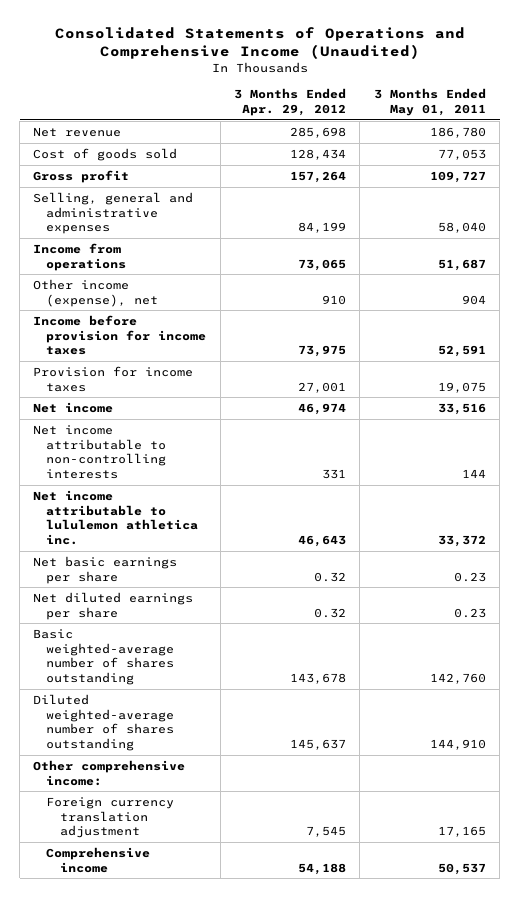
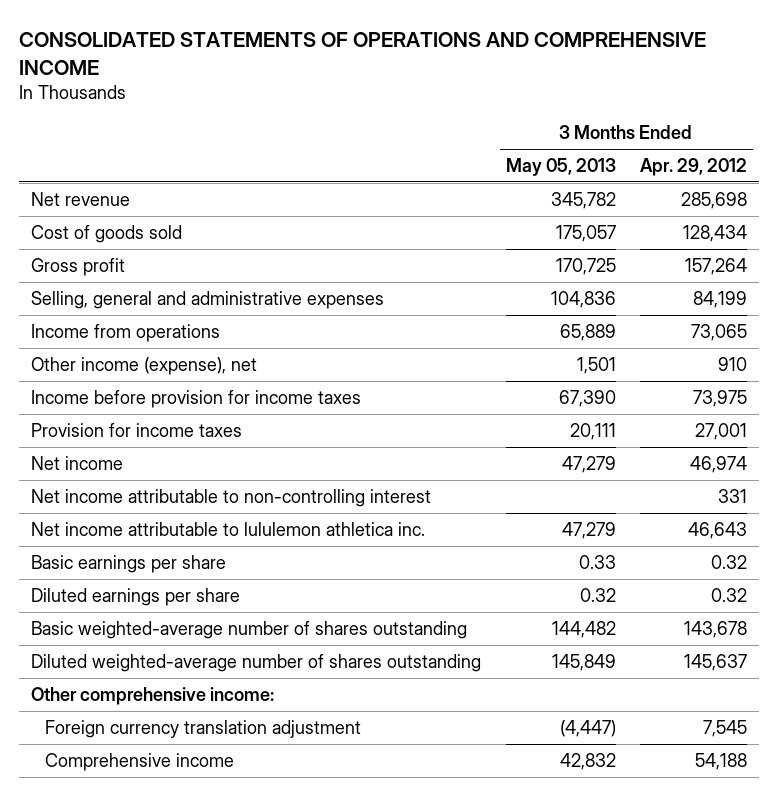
[54,26,465,59] Consolidated Statements of Operations and Comprehensive Income (Unaudited) -> [19,32,707,75] CONSOLIDATED STATEMENTS OF OPERATIONS AND COMPREHENSIVE INCOME
[373,88,486,117] 3 Months Ended May 01, 2011 -> none
none -> [505,158,616,177] May 05, 2013
[33,424,167,480] Net income attributable to non-controlling interests -> [31,488,432,507] Net income attributable to non-controlling interest
[33,555,178,584] Net basic earnings per share -> [31,554,227,573] Basic earnings per share
[33,591,194,620] Net diluted earnings per share -> [31,587,241,606] Diluted earnings per share

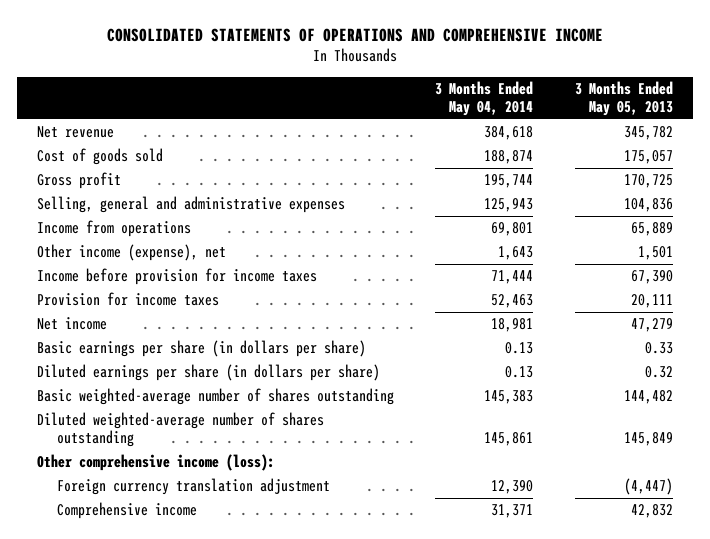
[639,158,747,177] Apr. 29, 2012 -> none
none -> [435,81,534,117] 3 Months Ended May 04, 2014
[31,488,432,507] Net income attributable to non-controlling interest -> none
[31,521,426,536] Net income attributable to lululemon athletica inc. -> none
[31,554,227,573] Basic earnings per share -> [37,340,367,358] Basic earnings per share (in dollars per share)
[31,587,241,606] Diluted earnings per share -> [37,364,381,382] Diluted earnings per share (in dollars per share)
[31,686,275,705] Other comprehensive income: -> [37,454,276,472] Other comprehensive income (loss):

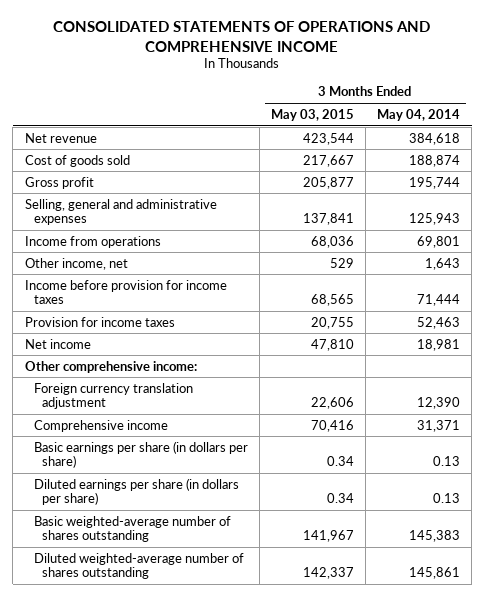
[574,81,673,117] 3 Months Ended May 05, 2013 -> none
none -> [270,108,354,121] May 03, 2015
[37,244,227,262] Other income (expense), net -> [24,257,128,270] Other income, net
none -> [24,360,197,373] Other comprehensive income:
[57,478,331,496] Foreign currency translation adjustment -> [33,382,193,410] Foreign currency translation adjustment
[57,502,198,520] Comprehensive income -> [33,419,168,432] Comprehensive income
[37,454,276,472] Other comprehensive income (loss): -> none

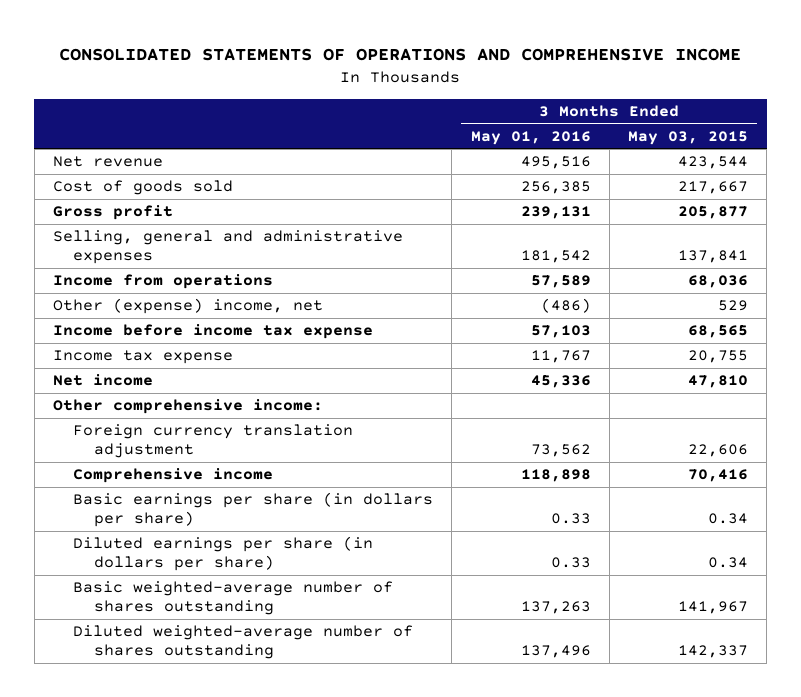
[377,108,461,121] May 04, 2014 -> none
none -> [470,130,591,145] May 01, 2016
[24,257,128,270] Other income, net -> [52,298,323,315] Other (expense) income, net
[24,279,227,305] Income before provision for income taxes -> [52,324,373,340] Income before income tax expense
[24,316,175,327] Provision for income taxes -> [52,350,233,365] Income tax expense

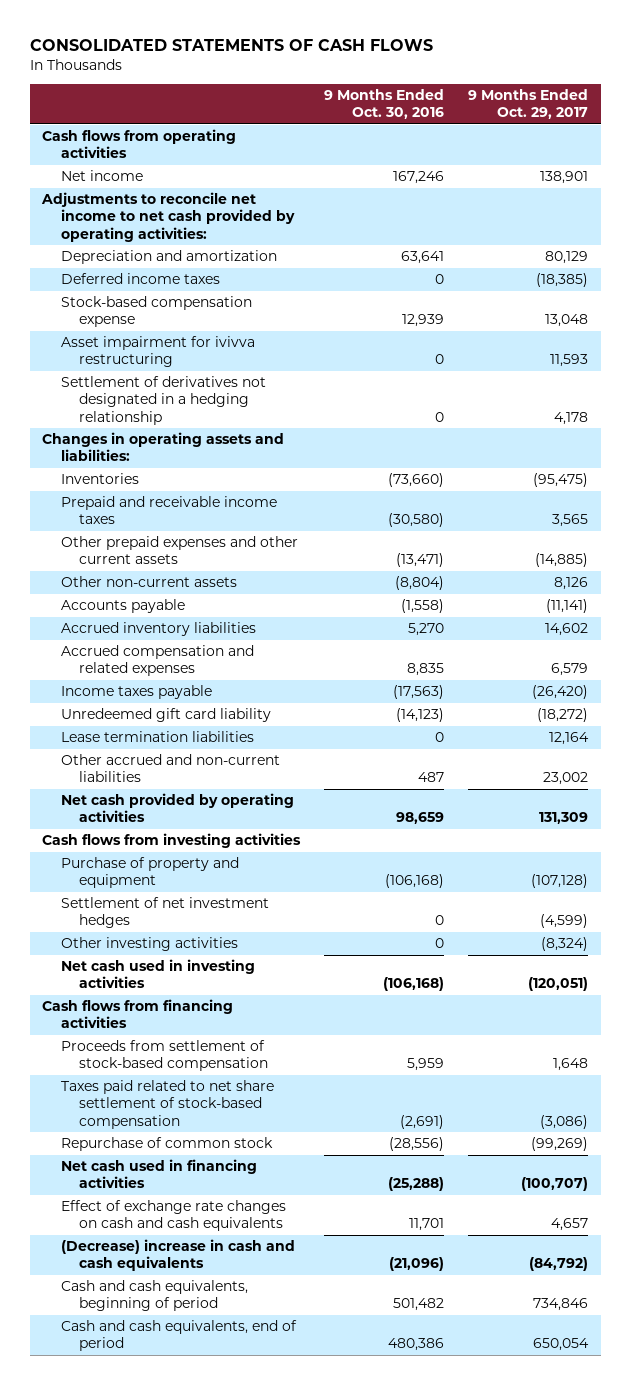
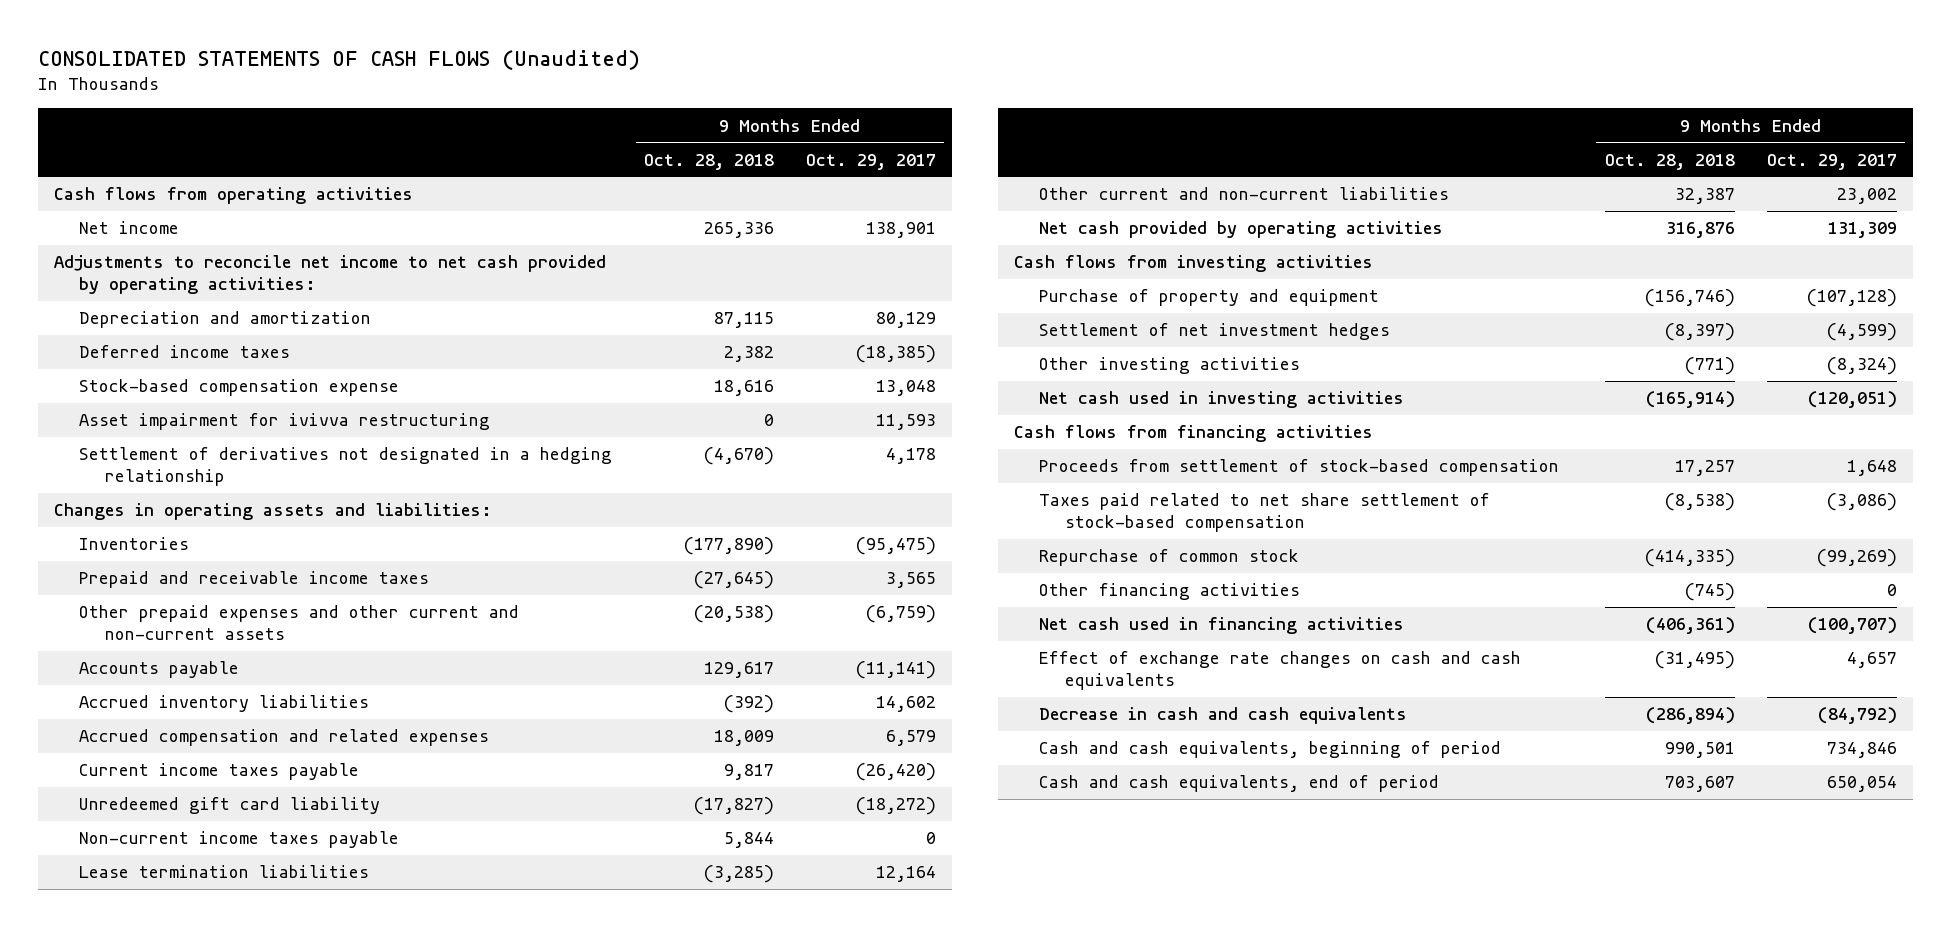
[29,39,433,52] CONSOLIDATED STATEMENTS OF CASH FLOWS -> [37,49,640,70] CONSOLIDATED STATEMENTS OF CASH FLOWS (Unaudited)
[324,88,445,120] 9 Months Ended Oct. 30, 2016 -> none
none -> [644,153,775,170] Oct. 28, 2018
[60,576,237,588] Other non-current assets -> none
[60,536,298,565] Other prepaid expenses and other current assets -> [79,605,520,641] Other prepaid expenses and other current and non-current assets
[535,553,589,568] (14,885) -> [866,605,937,624] (6,759)
[60,685,212,700] Income taxes payable -> [79,763,360,781] Current income taxes payable
none -> [79,831,400,849] Non-current income taxes payable
[60,754,280,783] Other accrued and non-current liabilities -> [1039,187,1450,201] Other current and non-current liabilities
none -> [1039,583,1301,601] Other financing activities
[60,1239,295,1272] (Decrease) increase in cash and cash equivalents -> [1039,707,1408,725] Decrease in cash and cash equivalents

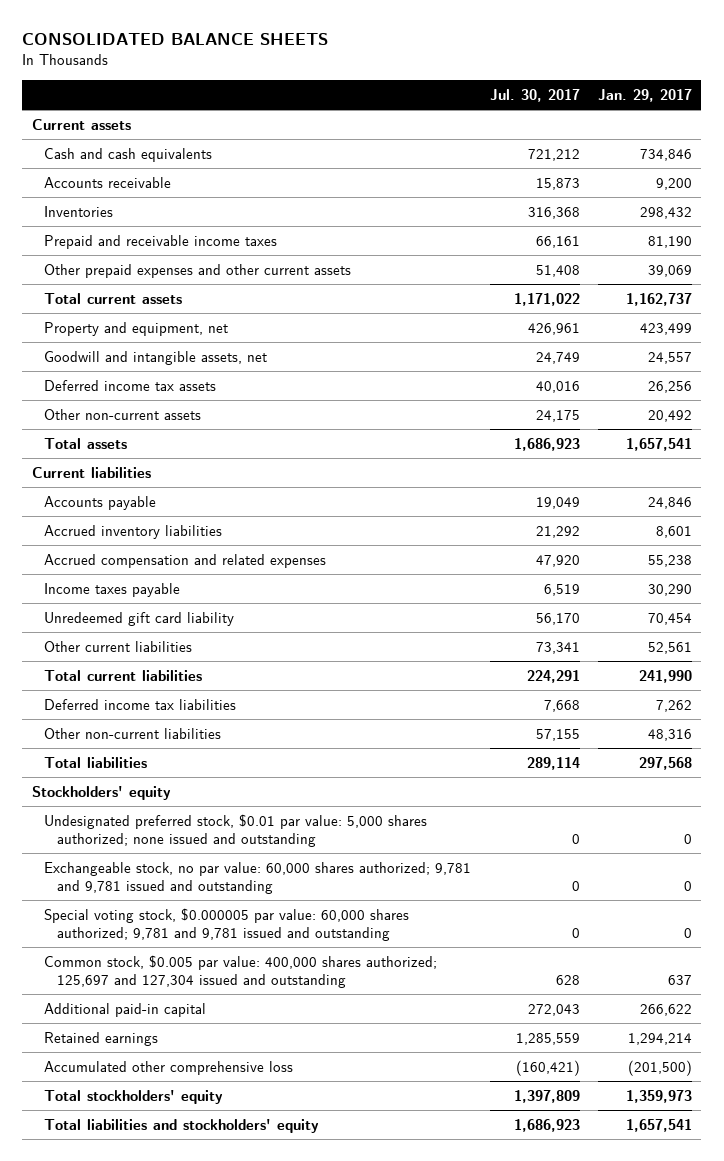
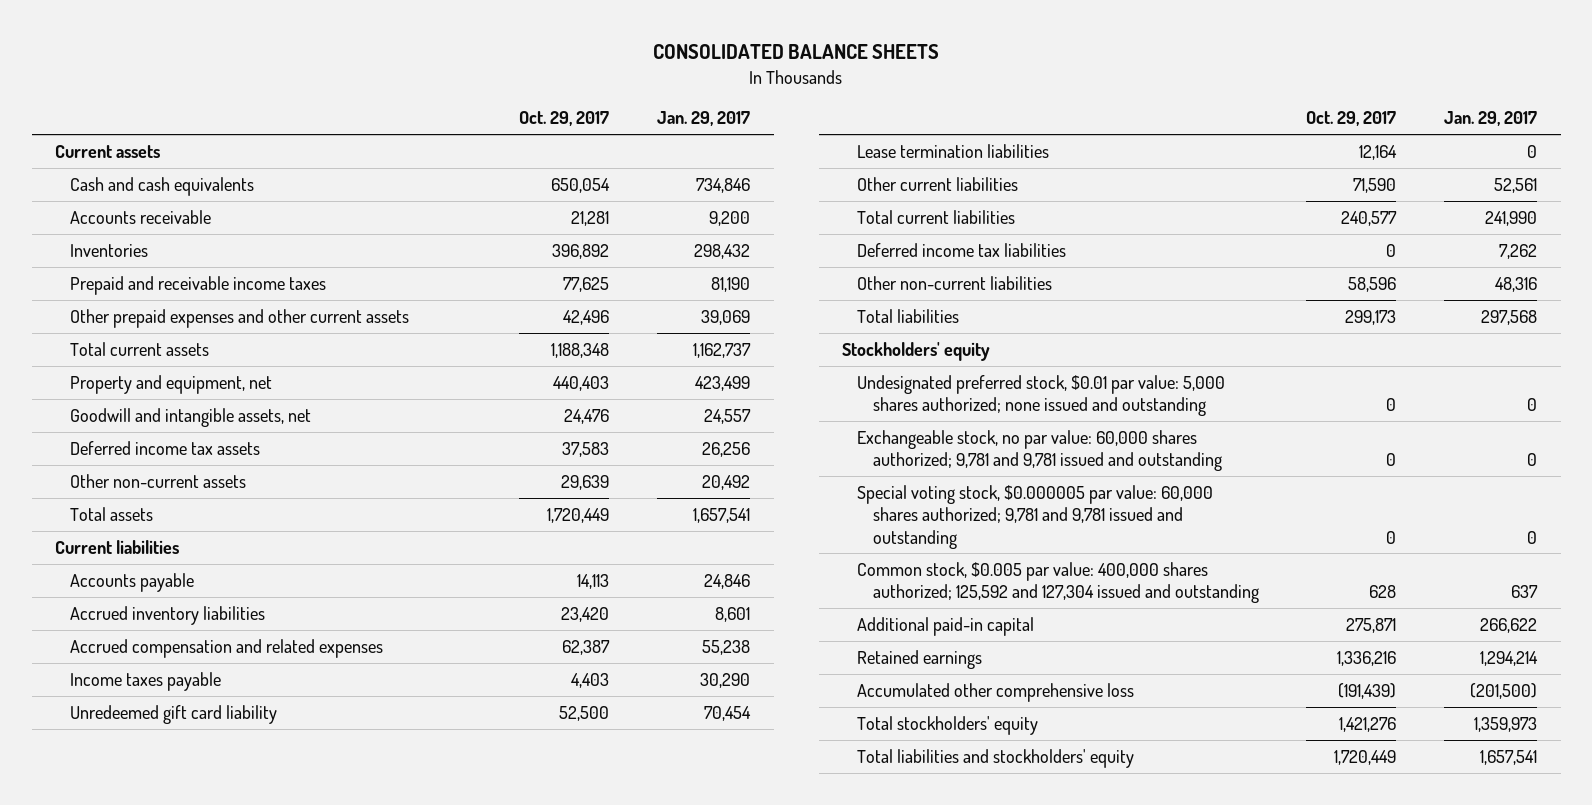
[489,88,580,102] Jul. 30, 2017 -> none
none -> [519,111,610,127] Oct. 29, 2017
none -> [857,143,1050,158] Lease termination liabilities
[44,954,438,988] Common stock, $0.005 par value: 400,000 shares authorized; 125,697 and 127,304 issued and outstanding -> [857,561,1259,604] Common stock, $0.005 par value: 400,000 shares authorized; 125,592 and 127,304 issued and outstanding

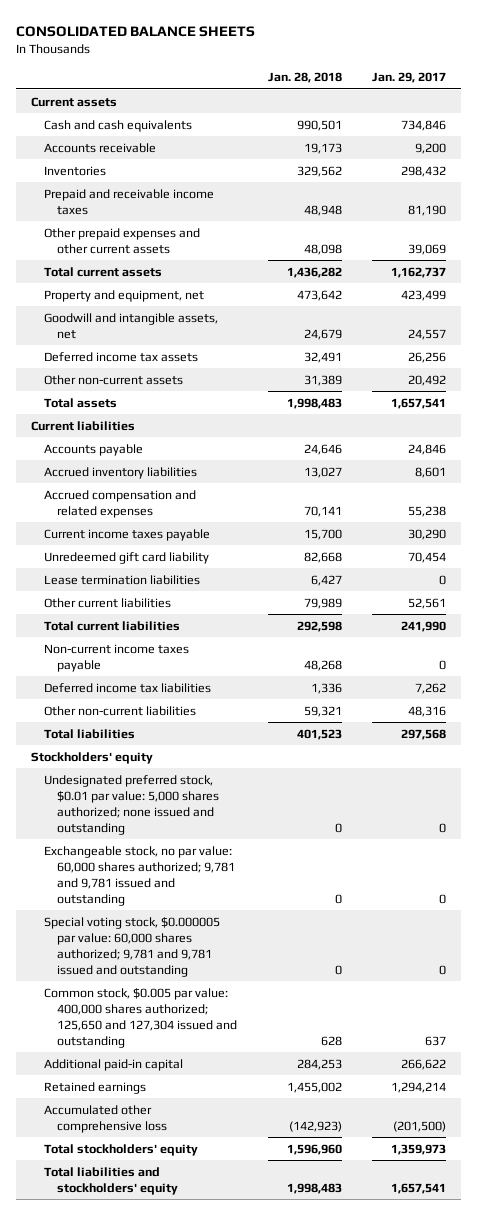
[519,111,610,127] Oct. 29, 2017 -> none
none -> [267,72,342,84] Jan. 28, 2018
[70,671,222,691] Income taxes payable -> [44,528,211,541] Current income taxes payable
none -> [44,643,190,672] Non-current income taxes payable
[857,561,1259,604] Common stock, $0.005 par value: 400,000 shares authorized; 125,592 and 127,304 issued and outstanding -> [44,987,238,1048] Common stock, $0.005 par value: 400,000 shares authorized; 125,650 and 127,304 issued and outstanding

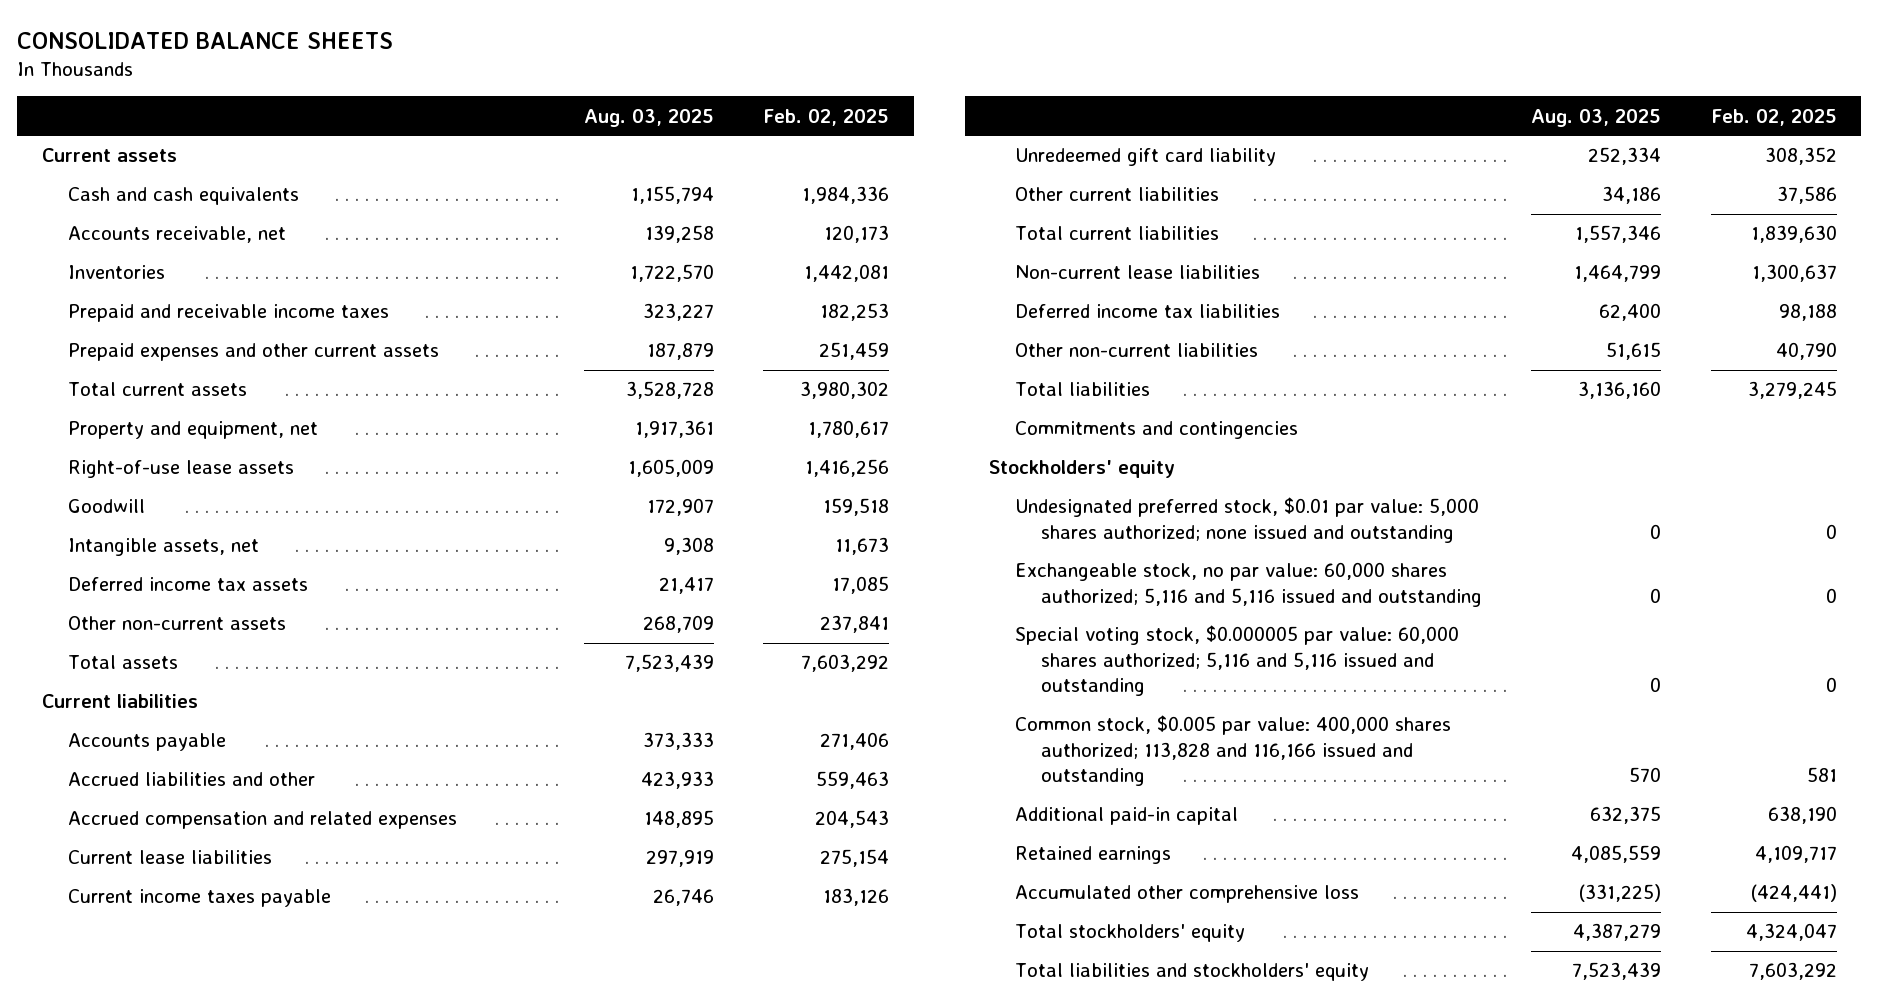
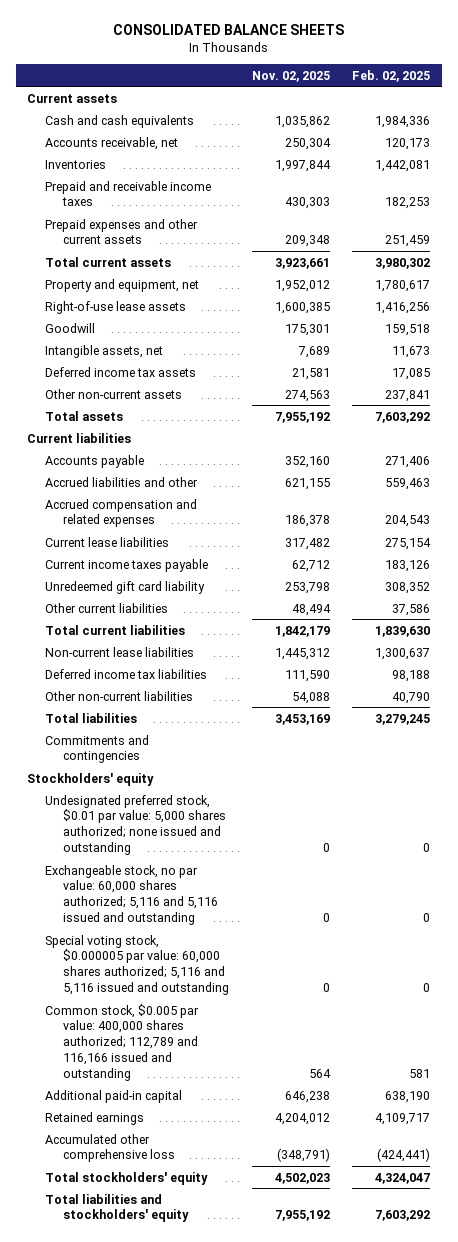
[583,108,714,127] Aug. 03, 2025 -> none
none -> [251,70,330,82] Nov. 02, 2025
[1015,715,1452,787] Common stock, $0.005 par value: 400,000 shares authorized; 113,828 and 116,166 issued and outstanding -> [45,1003,200,1081] Common stock, $0.005 par value: 400,000 shares authorized; 112,789 and 116,166 issued and outstanding

